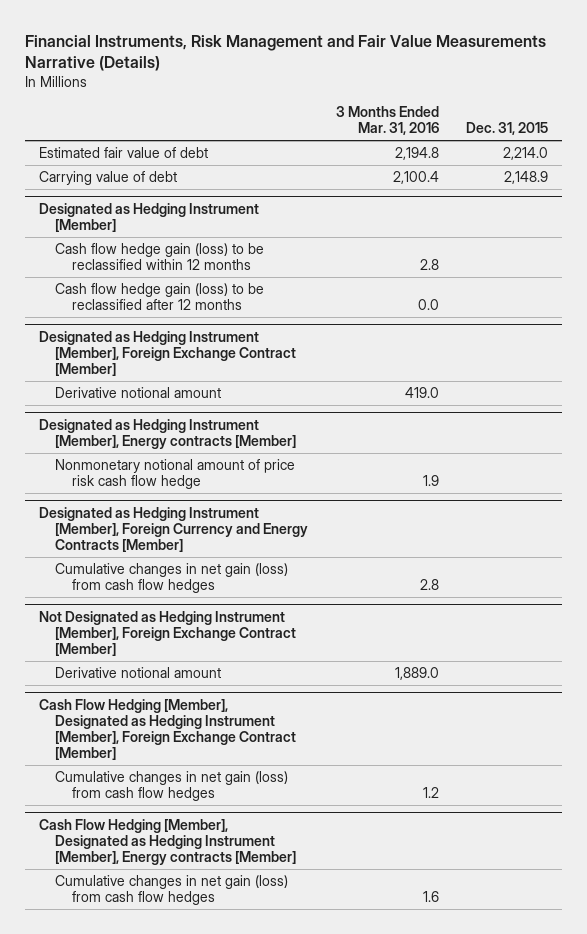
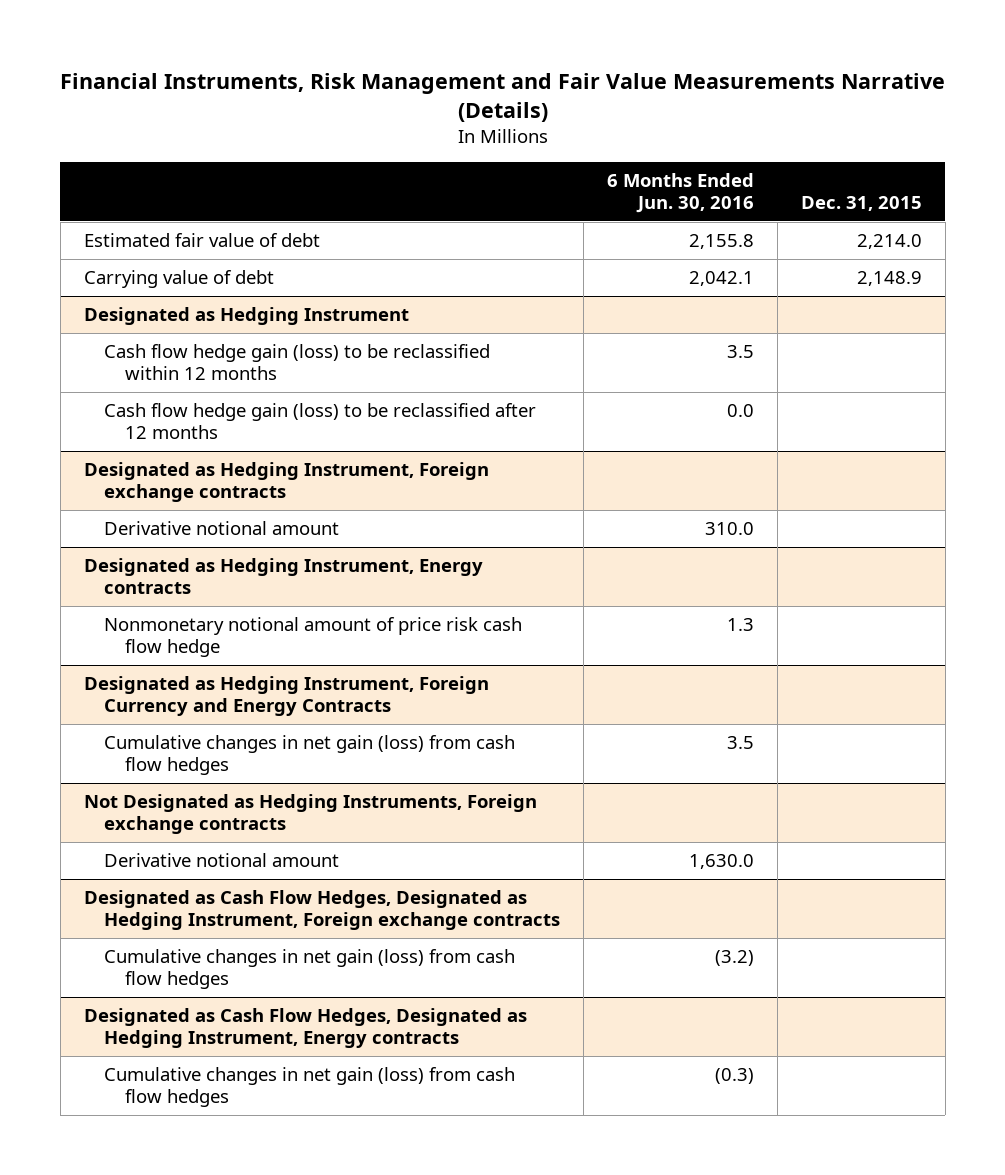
[335,106,439,136] 3 Months Ended Mar. 31, 2016 -> none
none -> [606,172,754,214] 6 Months Ended Jun. 30, 2016
[39,202,260,232] Designated as Hedging Instrument [Member] -> [83,307,409,326] Designated as Hedging Instrument
[39,330,297,376] Designated as Hedging Instrument [Member], Foreign Exchange Contract [Member] -> [83,462,489,503] Designated as Hedging Instrument, Foreign exchange contracts
[39,418,297,449] Designated as Hedging Instrument [Member], Energy contracts [Member] -> [83,558,483,595] Designated as Hedging Instrument, Energy contracts
[39,506,309,552] Designated as Hedging Instrument [Member], Foreign Currency and Energy Contracts [Member] -> [83,676,489,717] Designated as Hedging Instrument, Foreign Currency and Energy Contracts
[39,610,297,656] Not Designated as Hedging Instrument [Member], Foreign Exchange Contract [Member] -> [83,794,537,835] Not Designated as Hedging Instruments, Foreign exchange contracts
[39,698,297,760] Cash Flow Hedging [Member], Designated as Hedging Instrument [Member], Foreign Exchange Contract [Member] -> [83,890,561,931] Designated as Cash Flow Hedges, Designated as Hedging Instrument, Foreign exchange contracts
[39,818,297,865] Cash Flow Hedging [Member], Designated as Hedging Instrument [Member], Energy contracts [Member] -> [83,1008,527,1049] Designated as Cash Flow Hedges, Designated as Hedging Instrument, Energy contracts

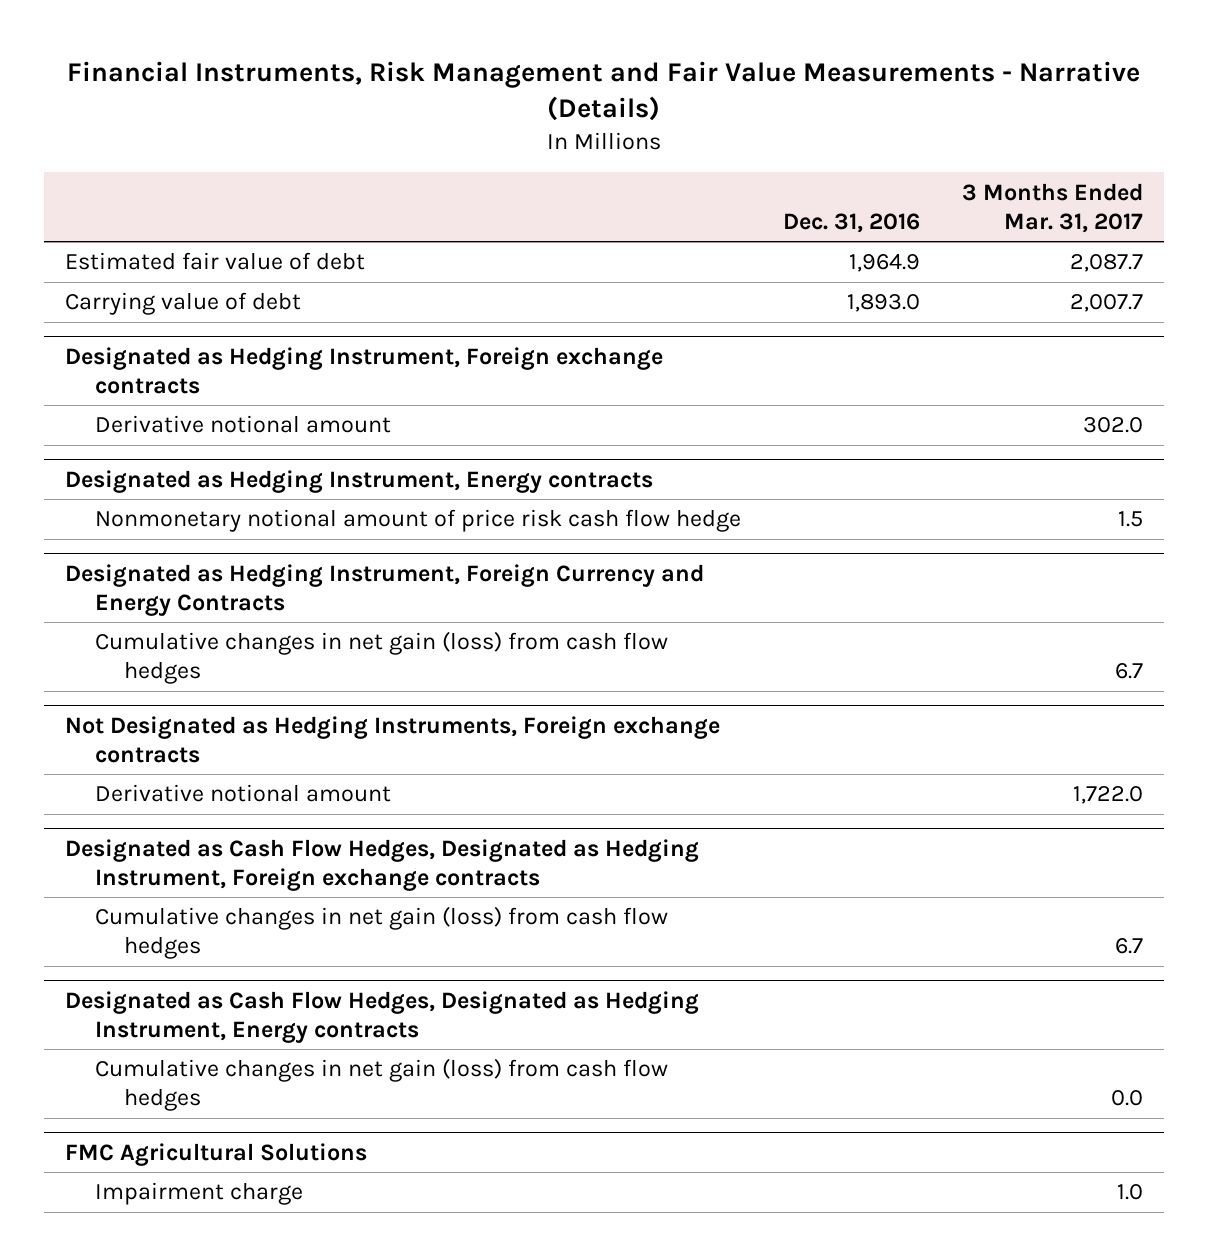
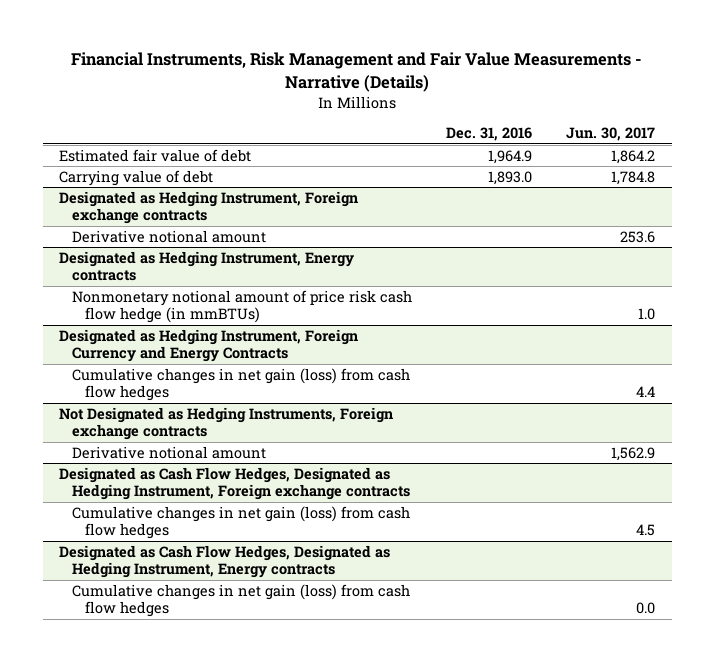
[961,182,1143,233] 3 Months Ended Mar. 31, 2017 -> none
none -> [565,127,655,142] Jun. 30, 2017
[94,509,741,533] Nonmonetary notional amount of price risk cash flow hedge -> [72,289,413,324] Nonmonetary notional amount of price risk cash flow hedge (in mmBTUs)
[65,1142,368,1166] FMC Agricultural Solutions -> none
[94,1182,303,1206] Impairment charge -> none

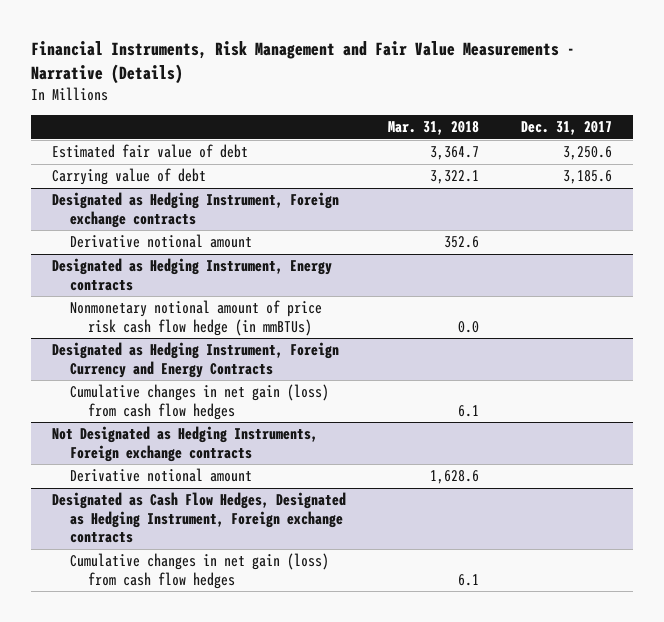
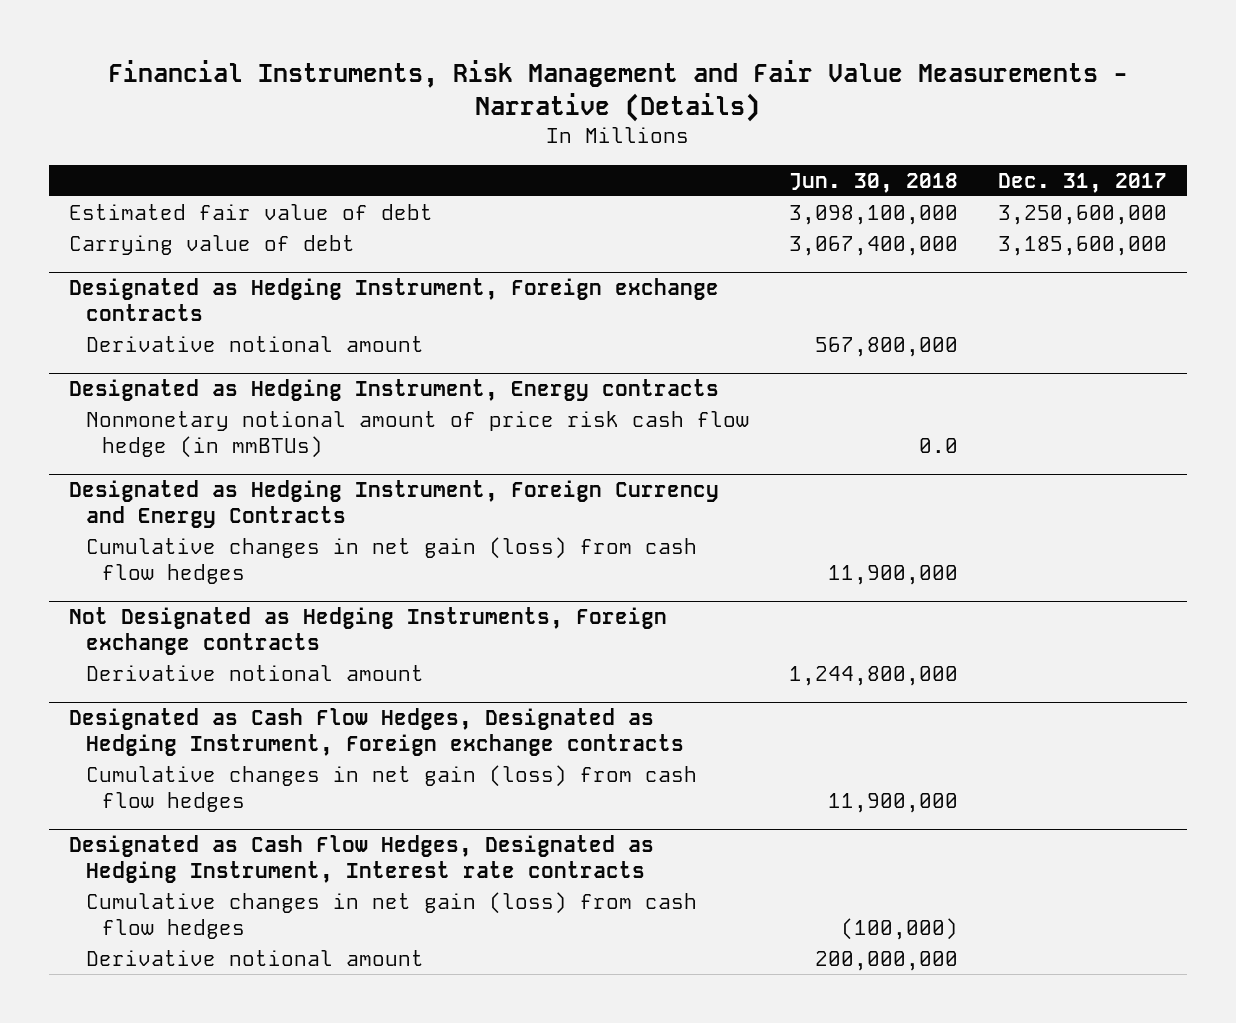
[388,121,480,136] Mar. 31, 2018 -> none
none -> [788,172,958,193] Jun. 30, 2018
[563,146,613,161] 3,250.6 -> [998,205,1168,226] 3,250,600,000
[563,170,613,185] 3,185.6 -> [998,236,1168,257] 3,185,600,000
none -> [69,835,655,884] Designated as Cash Flow Hedges, Designated as Hedging Instrument, Interest rate contracts
none -> [85,892,697,940] Cumulative changes in net gain (loss) from cash flow hedges
none -> [85,950,424,967] Derivative notional amount

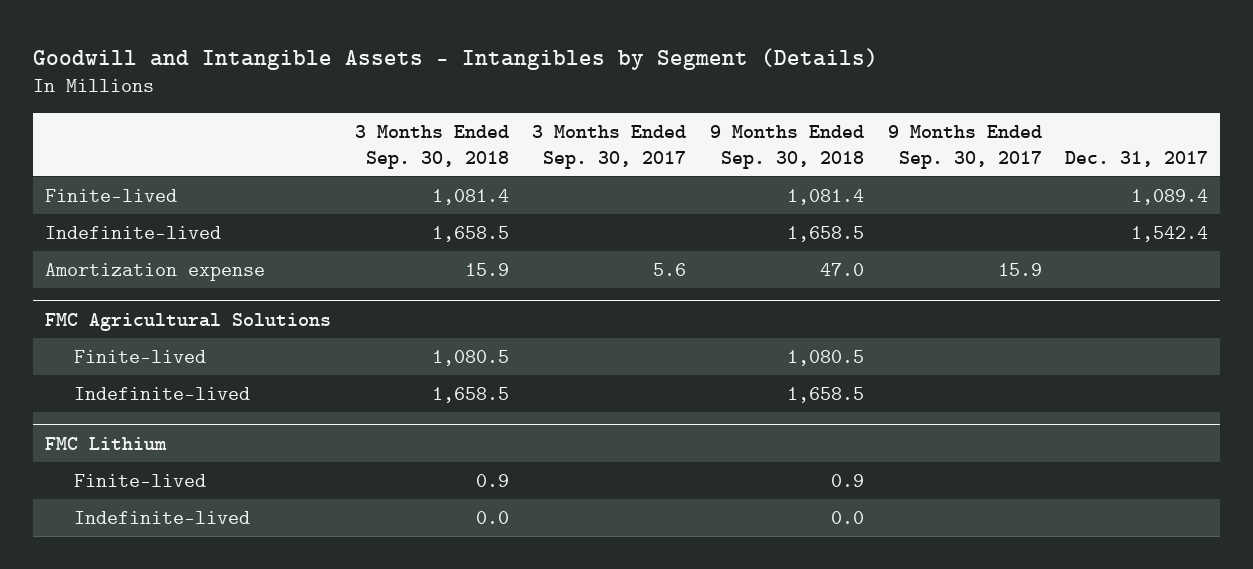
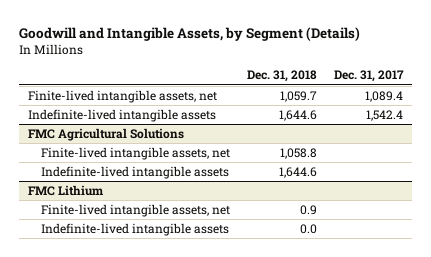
[33,47,879,70] Goodwill and Intangible Assets - Intangibles by Segment (Details) -> [19,26,361,41] Goodwill and Intangible Assets, by Segment (Details)
[354,124,509,169] 3 Months Ended Sep. 30, 2018 -> none
[532,124,687,169] 3 Months Ended Sep. 30, 2017 -> none
[709,124,864,169] 9 Months Ended Sep. 30, 2018 -> none
[887,124,1042,169] 9 Months Ended Sep. 30, 2017 -> none
none -> [247,70,318,83] Dec. 31, 2018
[44,262,265,281] Amortization expense -> none
[44,188,177,202] Finite-lived -> [27,89,217,103] Finite-lived intangible assets, net
[44,225,221,239] Indefinite-lived -> [27,108,216,122] Indefinite-lived intangible assets
[74,349,207,363] Finite-lived -> [40,146,230,160] Finite-lived intangible assets, net
[74,386,251,400] Indefinite-lived -> [40,165,229,179] Indefinite-lived intangible assets
[74,473,207,487] Finite-lived -> [40,203,230,217] Finite-lived intangible assets, net
[74,510,251,524] Indefinite-lived -> [40,222,229,236] Indefinite-lived intangible assets

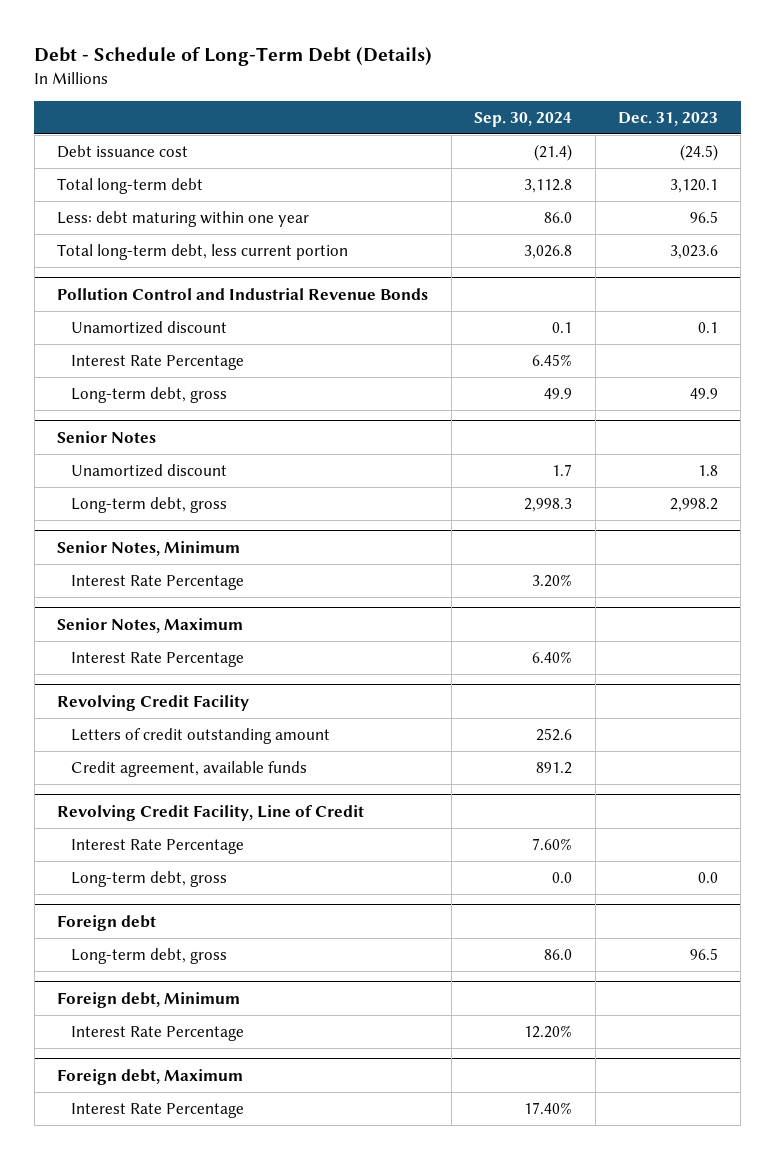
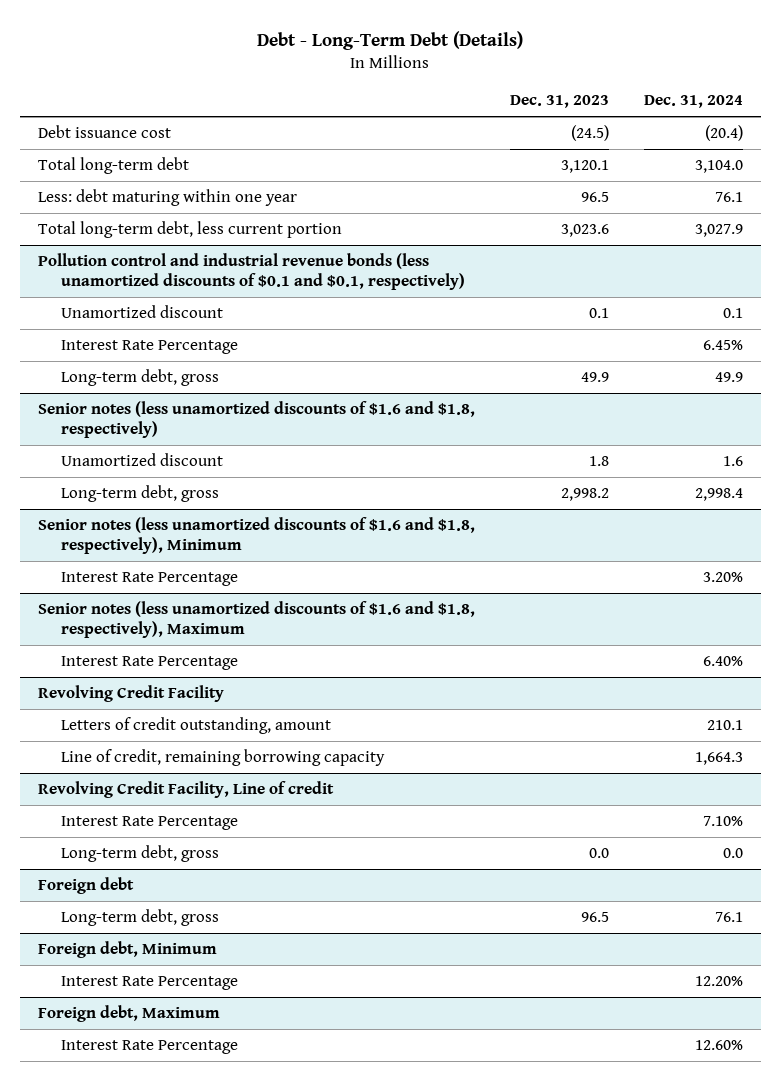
[34,46,433,66] Debt - Schedule of Long-Term Debt (Details) -> [257,30,524,50] Debt - Long-Term Debt (Details)
[474,111,573,127] Sep. 30, 2024 -> none
none -> [644,95,744,109] Dec. 31, 2024
[57,287,429,300] Pollution Control and Industrial Revenue Bonds -> [37,253,466,291] Pollution control and industrial revenue bonds (less unamortized discounts of $0.1 and $0.1, respectively)
[57,430,157,443] Senior Notes -> [37,401,475,439] Senior notes (less unamortized discounts of $1.6 and $1.8, respectively)
[57,540,241,556] Senior Notes, Minimum -> [37,517,475,555] Senior notes (less unamortized discounts of $1.6 and $1.8, respectively), Minimum
[57,617,244,633] Senior Notes, Maximum -> [37,601,475,639] Senior notes (less unamortized discounts of $1.6 and $1.8, respectively), Maximum
[71,728,331,745] Letters of credit outstanding amount -> [61,717,332,735] Letters of credit outstanding, amount
[71,761,308,778] Credit agreement, available funds -> [61,749,386,767] Line of credit, remaining borrowing capacity
[57,804,365,821] Revolving Credit Facility, Line of Credit -> [37,781,334,799] Revolving Credit Facility, Line of credit

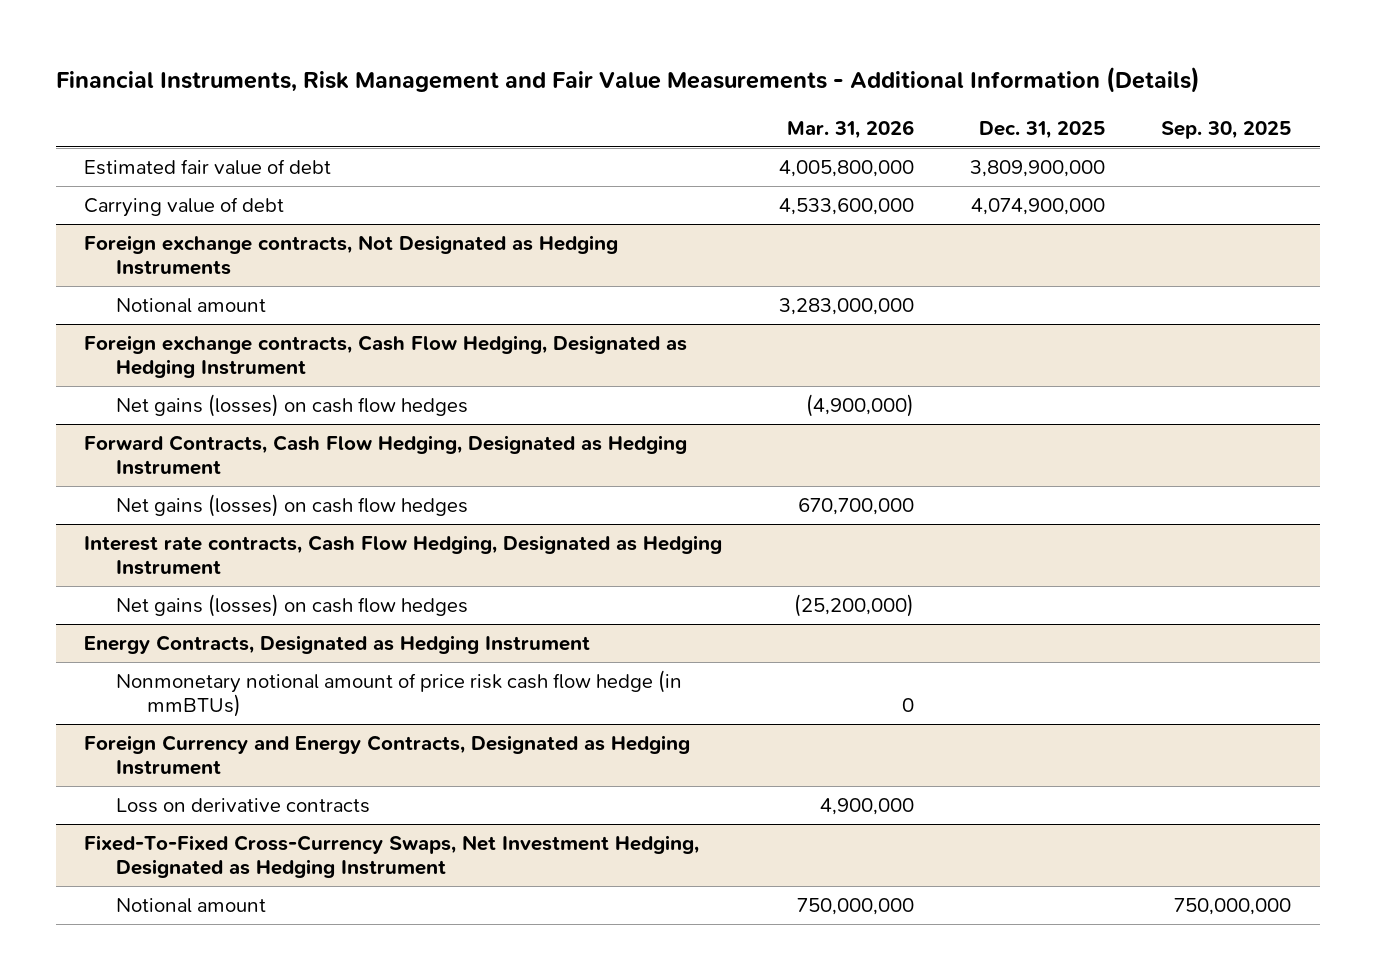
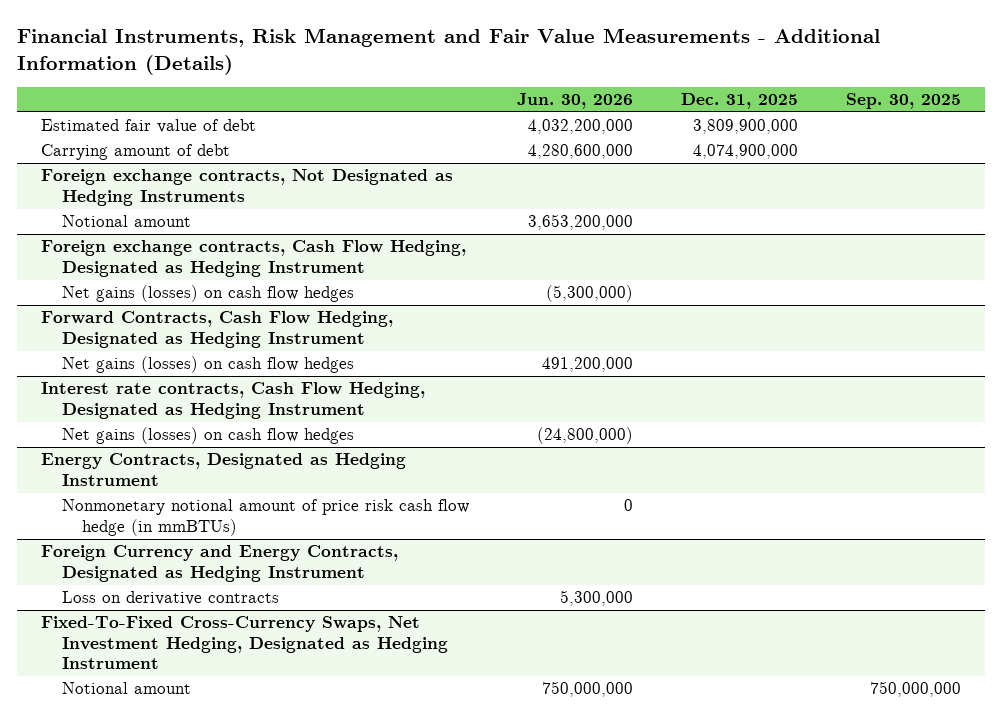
[786,119,914,139] Mar. 31, 2026 -> none
none -> [516,93,633,110] Jun. 30, 2026
[84,197,285,218] Carrying value of debt -> [40,144,230,161] Carrying amount of debt

